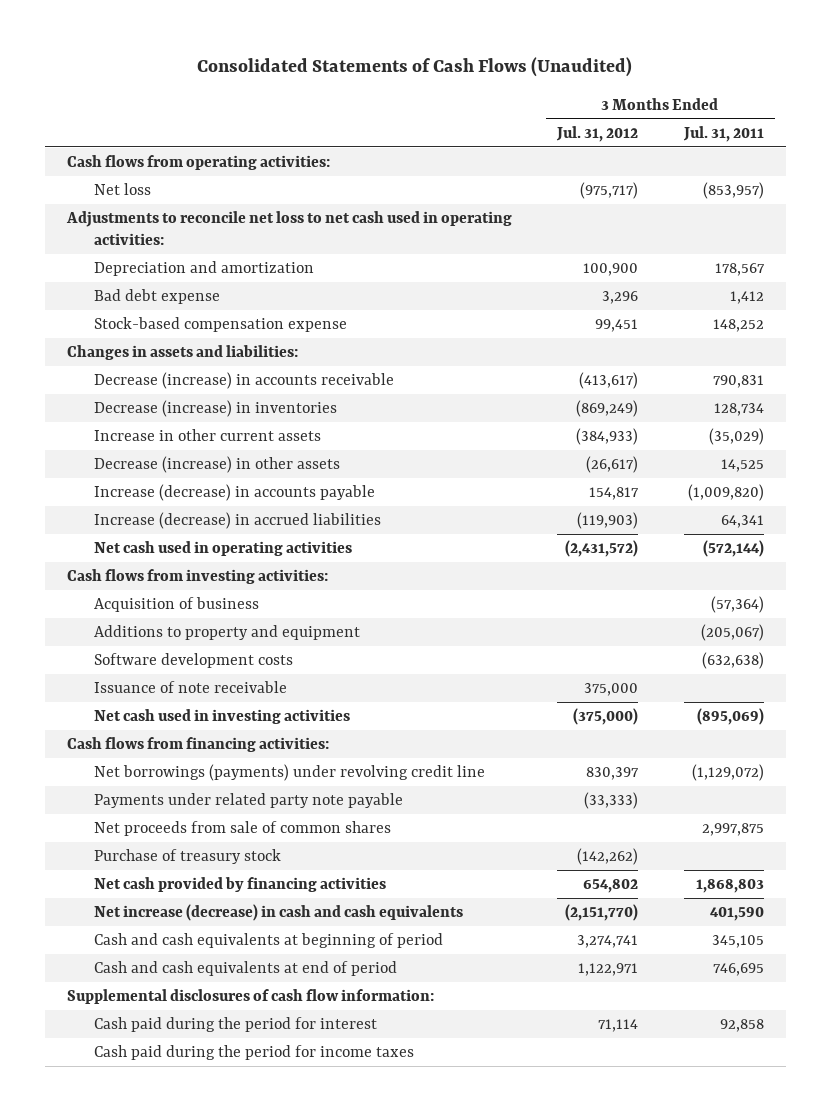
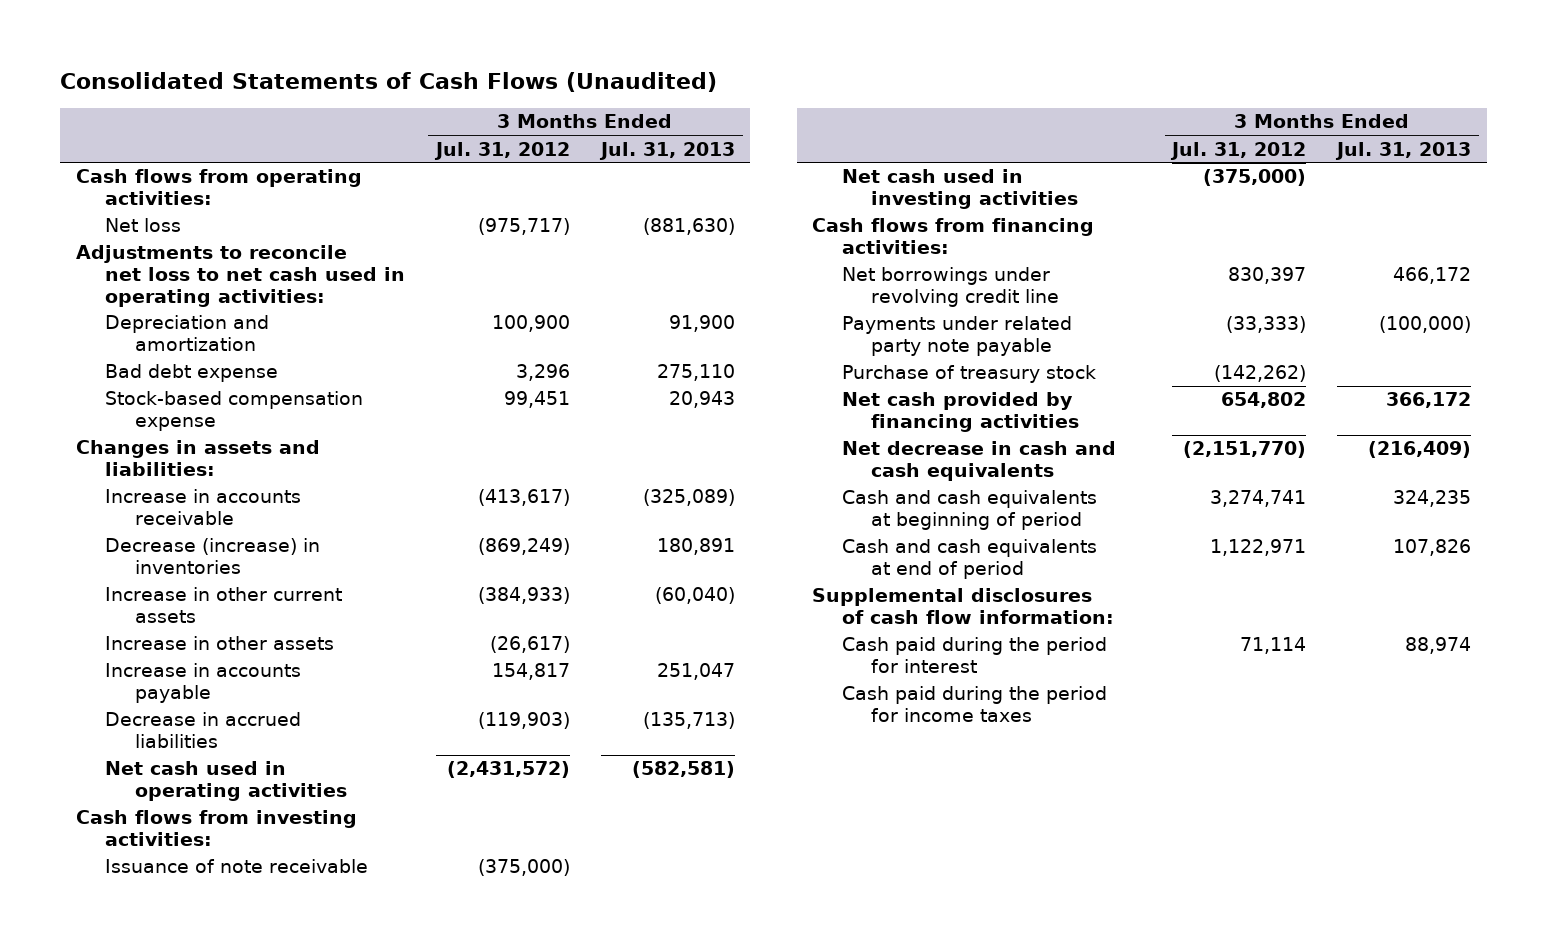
[682,125,764,142] Jul. 31, 2011 -> none
none -> [598,141,735,160] Jul. 31, 2013
[93,372,394,390] Decrease (increase) in accounts receivable -> [105,489,302,525] Increase in accounts receivable
[93,456,340,474] Decrease (increase) in other assets -> [105,636,335,651] Increase in other assets
[93,484,375,502] Increase (decrease) in accounts payable -> [105,663,302,703] Increase in accounts payable
[93,512,381,530] Increase (decrease) in accrued liabilities -> [105,712,302,748] Decrease in accrued liabilities
[93,597,259,613] Acquisition of business -> none
[93,625,360,641] Additions to property and equipment -> none
[93,653,293,669] Software development costs -> none
[584,683,639,697] 375,000 -> [478,859,571,877] (375,000)
[93,764,485,782] Net borrowings (payments) under revolving credit line -> [841,267,1060,307] Net borrowings under revolving credit line
[93,821,391,837] Net proceeds from sale of common shares -> none
[93,904,463,922] Net increase (decrease) in cash and cash equivalents -> [841,441,1116,481] Net decrease in cash and cash equivalents

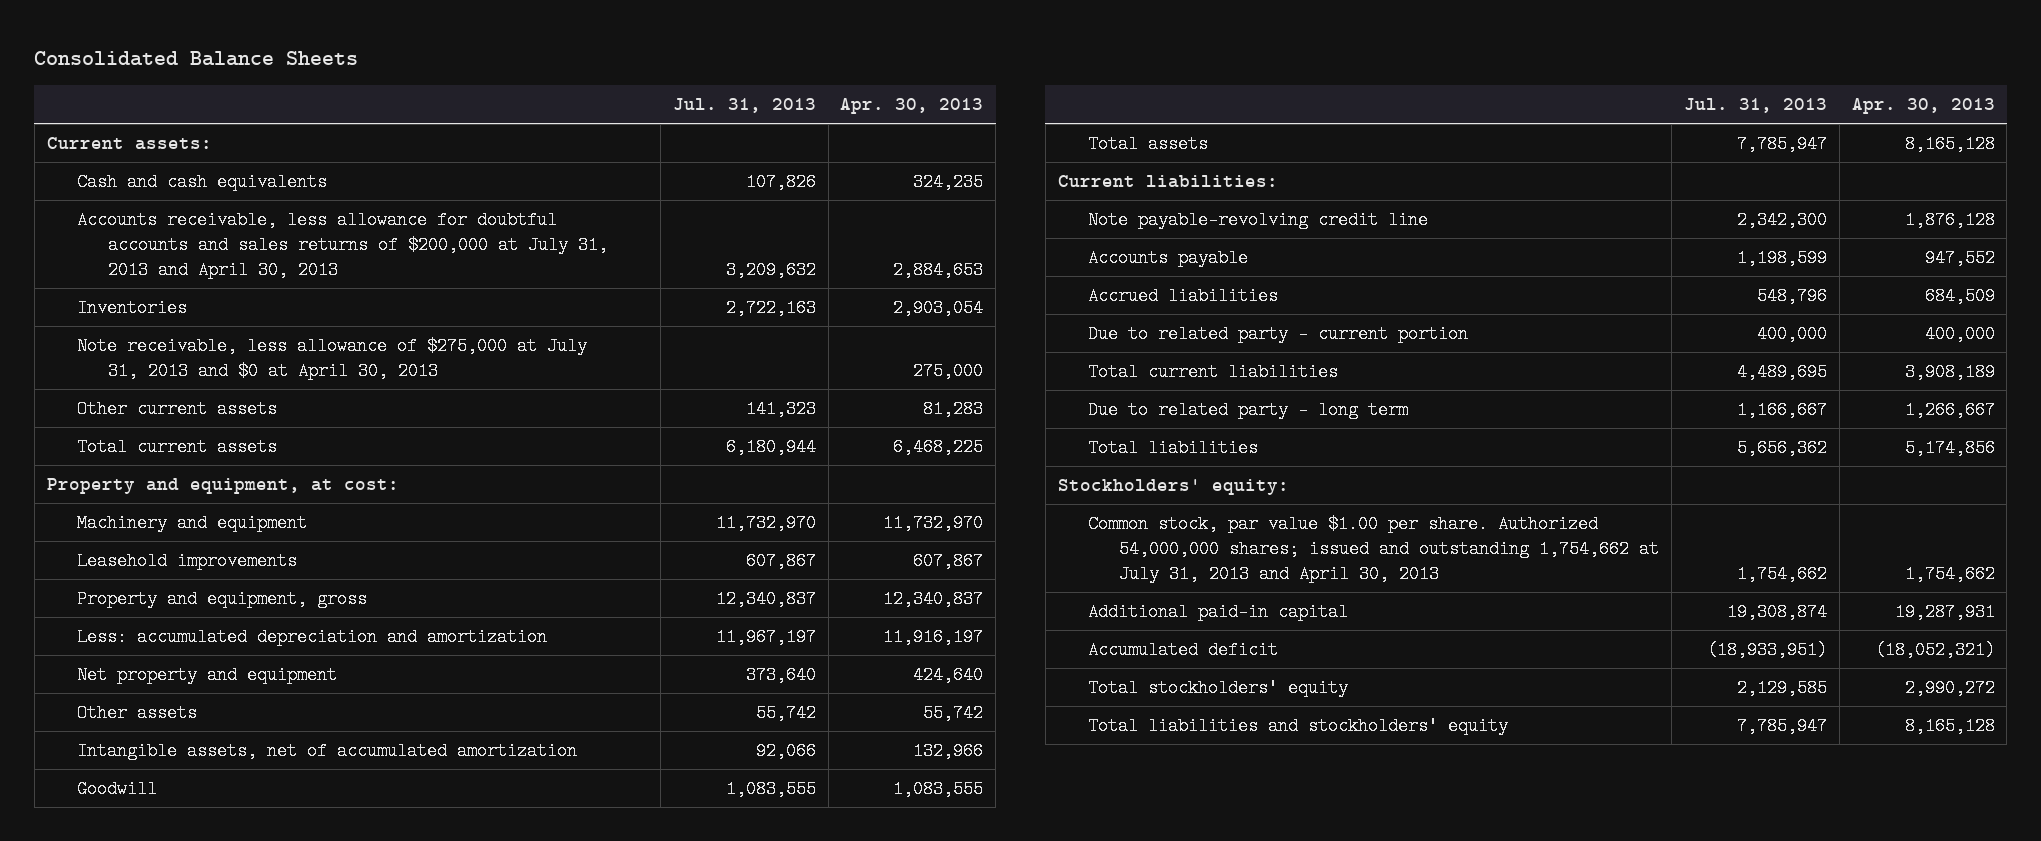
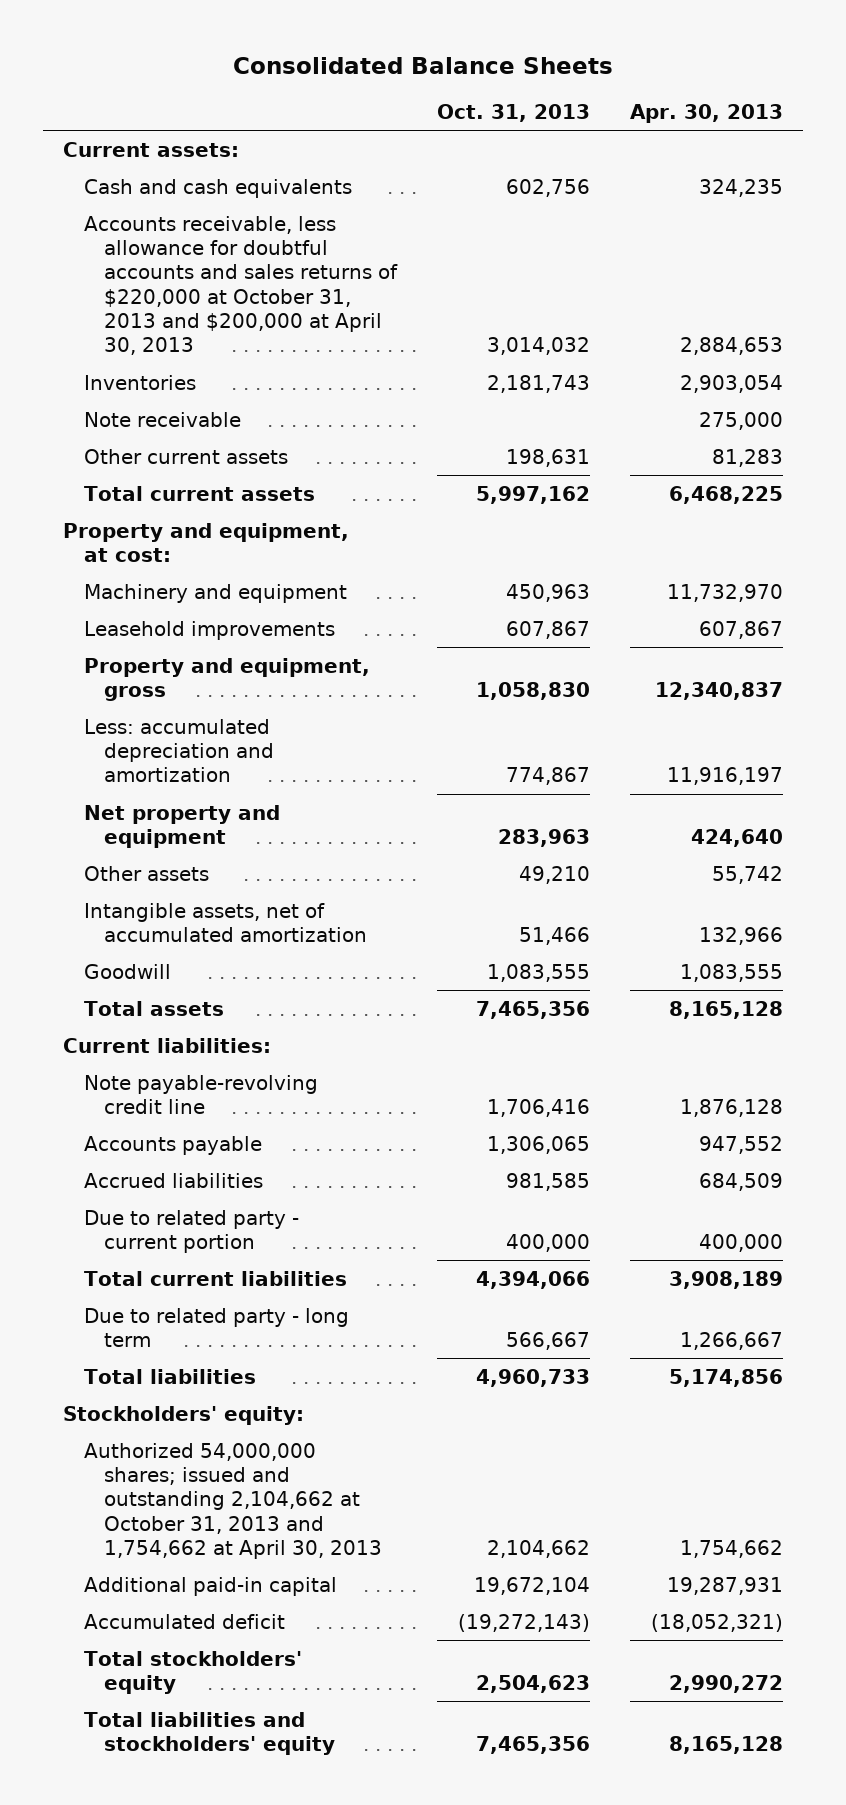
[672,98,816,114] Jul. 31, 2013 -> none
none -> [437,104,591,123] Oct. 31, 2013
[77,211,609,280] Accounts receivable, less allowance for doubtful accounts and sales returns of $200,000 at July 31, 2013 and April 30, 2013 -> [83,215,399,356] Accounts receivable, less allowance for doubtful accounts and sales returns of $220,000 at October 31, 2013 and $200,000 at April 30, 2013
[77,337,588,381] Note receivable, less allowance of $275,000 at July 31, 2013 and $0 at April 30, 2013 -> [83,411,241,427] Note receivable
[1088,515,1660,584] Common stock, par value $1.00 per share. Authorized 54,000,000 shares; issued and outstanding 1,754,662 at July 31, 2013 and April 30, 2013 -> [83,1442,383,1559] Authorized 54,000,000 shares; issued and outstanding 2,104,662 at October 31, 2013 and 1,754,662 at April 30, 2013

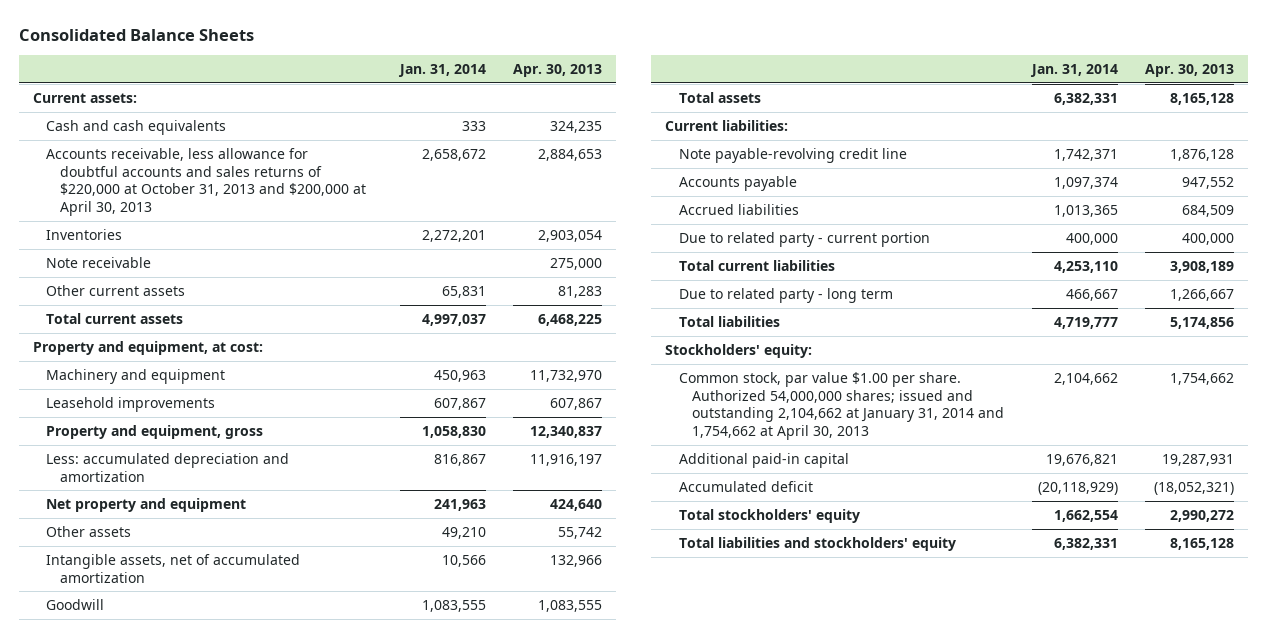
[437,104,591,123] Oct. 31, 2013 -> none
none -> [397,64,486,78] Jan. 31, 2014
[83,1442,383,1559] Authorized 54,000,000 shares; issued and outstanding 2,104,662 at October 31, 2013 and 1,754,662 at April 30, 2013 -> [678,371,1005,441] Common stock, par value $1.00 per share. Authorized 54,000,000 shares; issued and outstanding 2,104,662 at January 31, 2014 and 1,754,662 at April 30, 2013

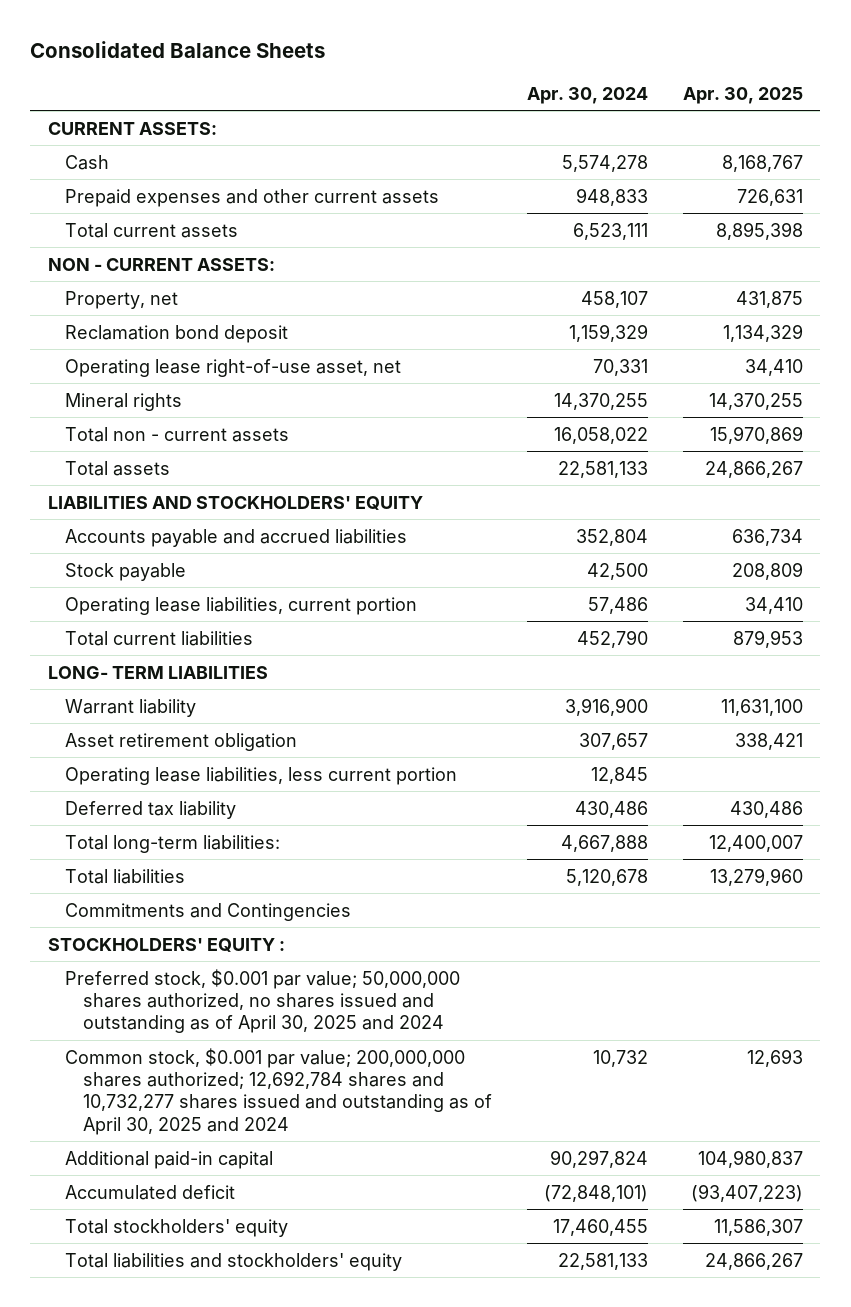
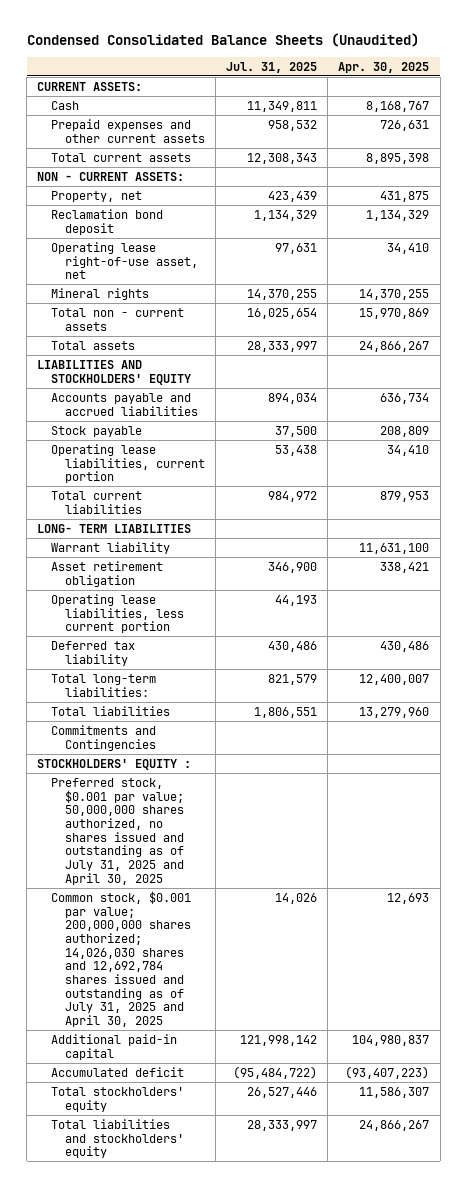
[30,41,326,59] Consolidated Balance Sheets -> [26,33,419,48] Condensed Consolidated Balance Sheets (Unaudited)
[526,86,648,104] Apr. 30, 2024 -> none
none -> [226,61,318,73] Jul. 31, 2025
[65,968,461,1034] Preferred stock, $0.001 par value; 50,000,000 shares authorized, no shares issued and outstanding as of April 30, 2025 and 2024 -> [51,777,184,885] Preferred stock, $0.001 par value; 50,000,000 shares authorized, no shares issued and outstanding as of July 31, 2025 and April 30, 2025
[65,1047,493,1135] Common stock, $0.001 par value; 200,000,000 shares authorized; 12,692,784 shares and 10,732,277 shares issued and outstanding as of April 30, 2025 and 2024 -> [51,890,192,1027] Common stock, $0.001 par value; 200,000,000 shares authorized; 14,026,030 shares and 12,692,784 shares issued and outstanding as of July 31, 2025 and April 30, 2025

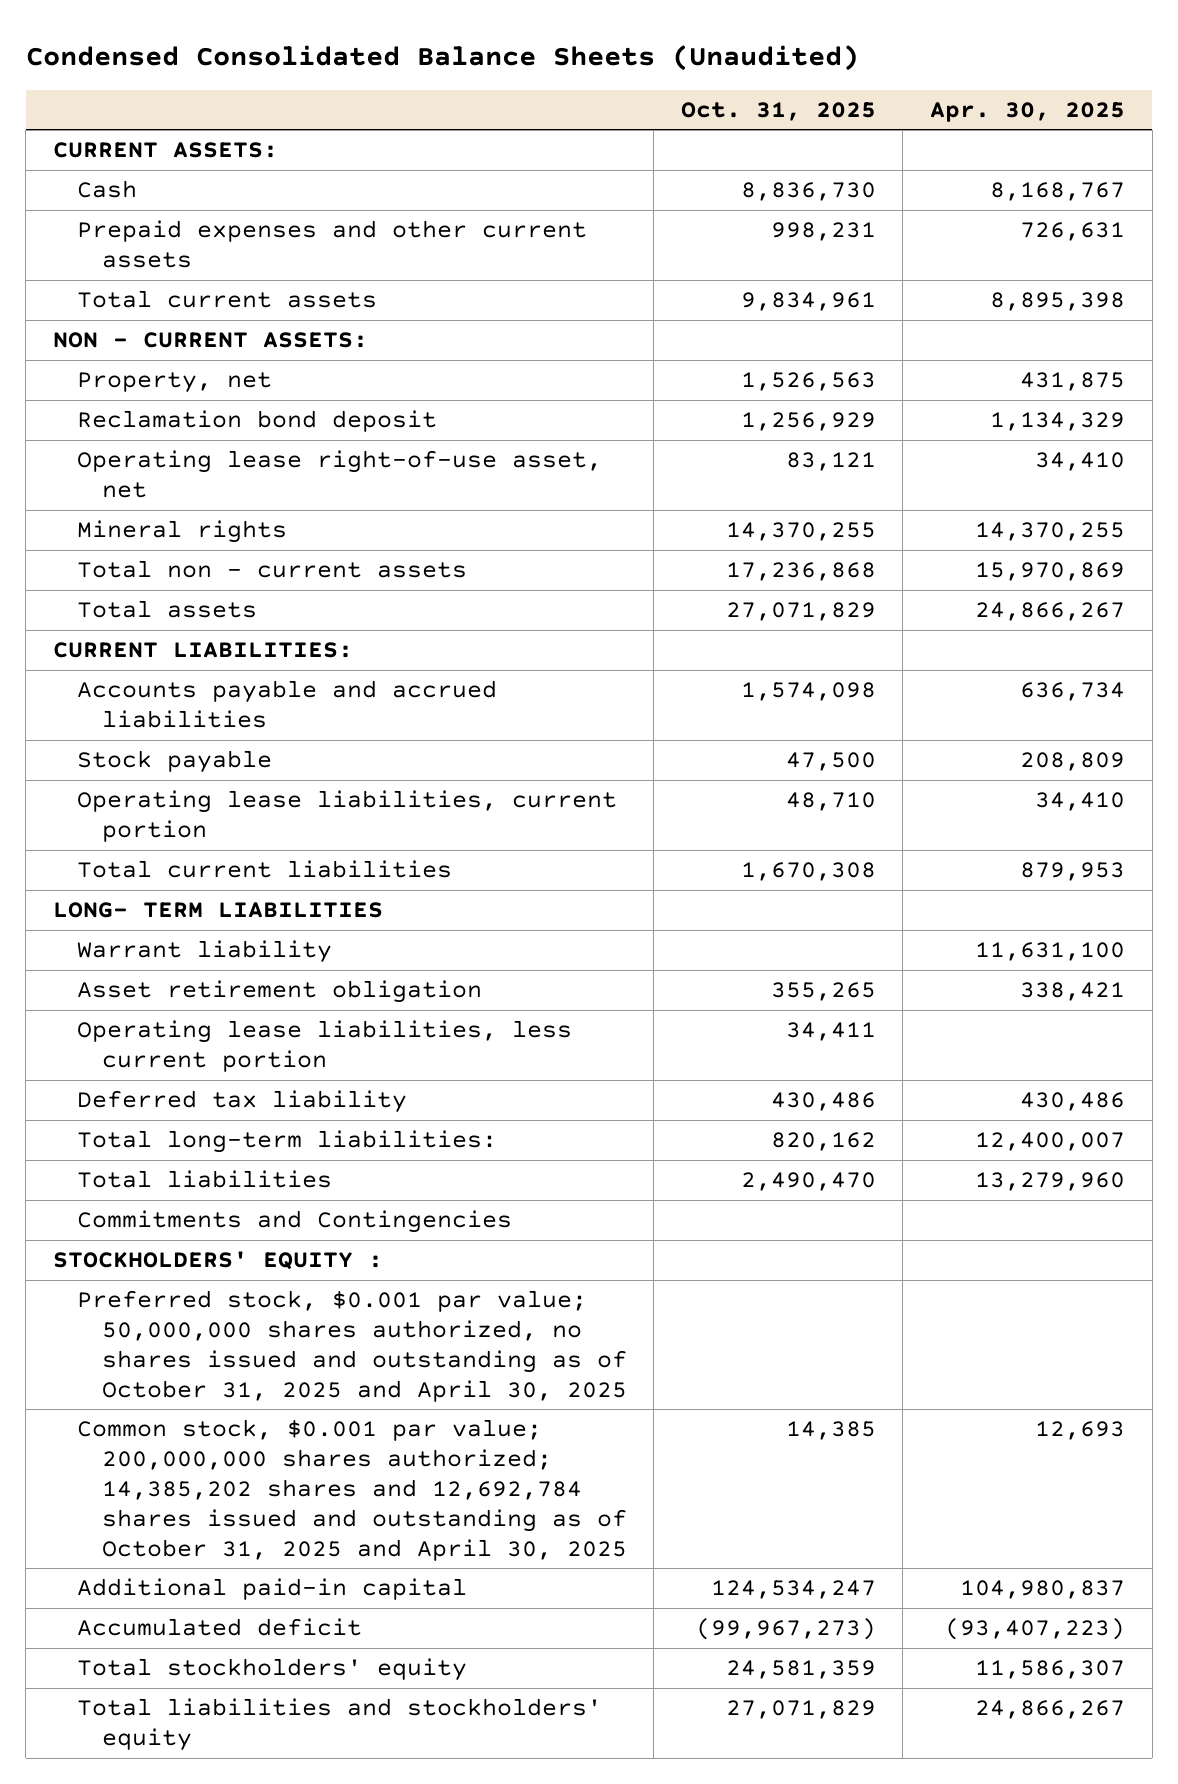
[226,61,318,73] Jul. 31, 2025 -> none
none -> [680,101,876,121] Oct. 31, 2025
[37,359,192,385] LIABILITIES AND STOCKHOLDERS' EQUITY -> none
none -> [52,642,353,659] CURRENT LIABILITIES:
[51,777,184,885] Preferred stock, $0.001 par value; 50,000,000 shares authorized, no shares issued and outstanding as of July 31, 2025 and April 30, 2025 -> [77,1290,627,1402] Preferred stock, $0.001 par value; 50,000,000 shares authorized, no shares issued and outstanding as of October 31, 2025 and April 30, 2025
[51,890,192,1027] Common stock, $0.001 par value; 200,000,000 shares authorized; 14,026,030 shares and 12,692,784 shares issued and outstanding as of July 31, 2025 and April 30, 2025 -> [77,1419,627,1561] Common stock, $0.001 par value; 200,000,000 shares authorized; 14,385,202 shares and 12,692,784 shares issued and outstanding as of October 31, 2025 and April 30, 2025

